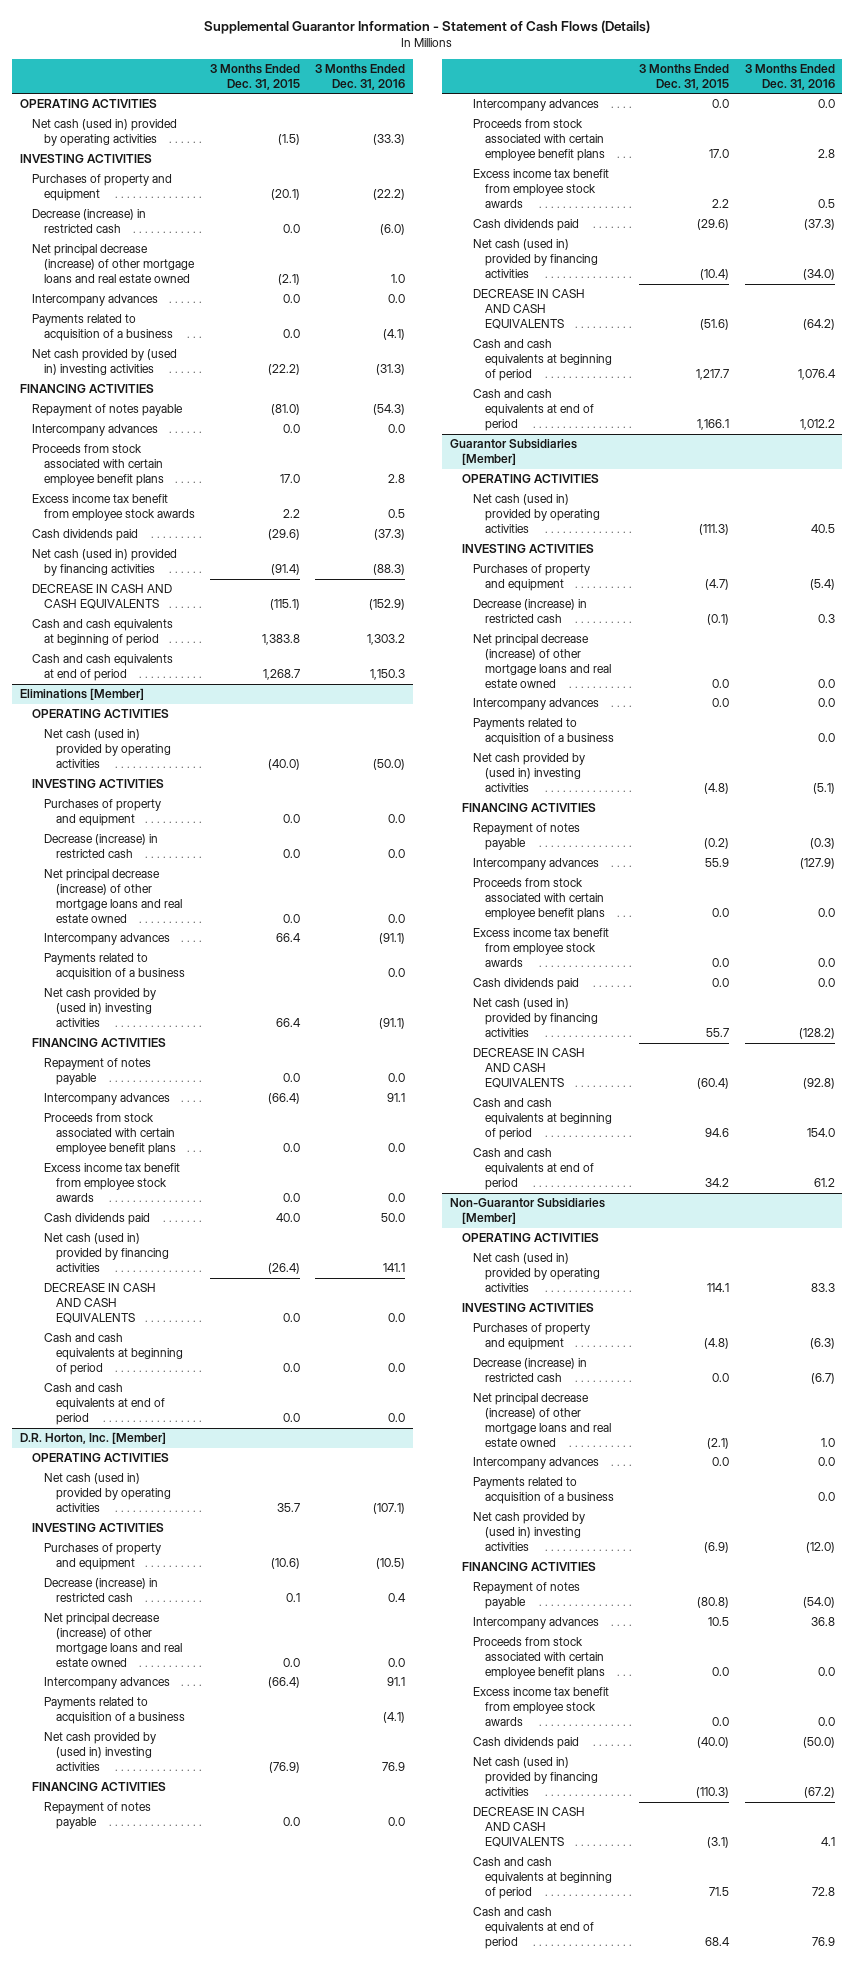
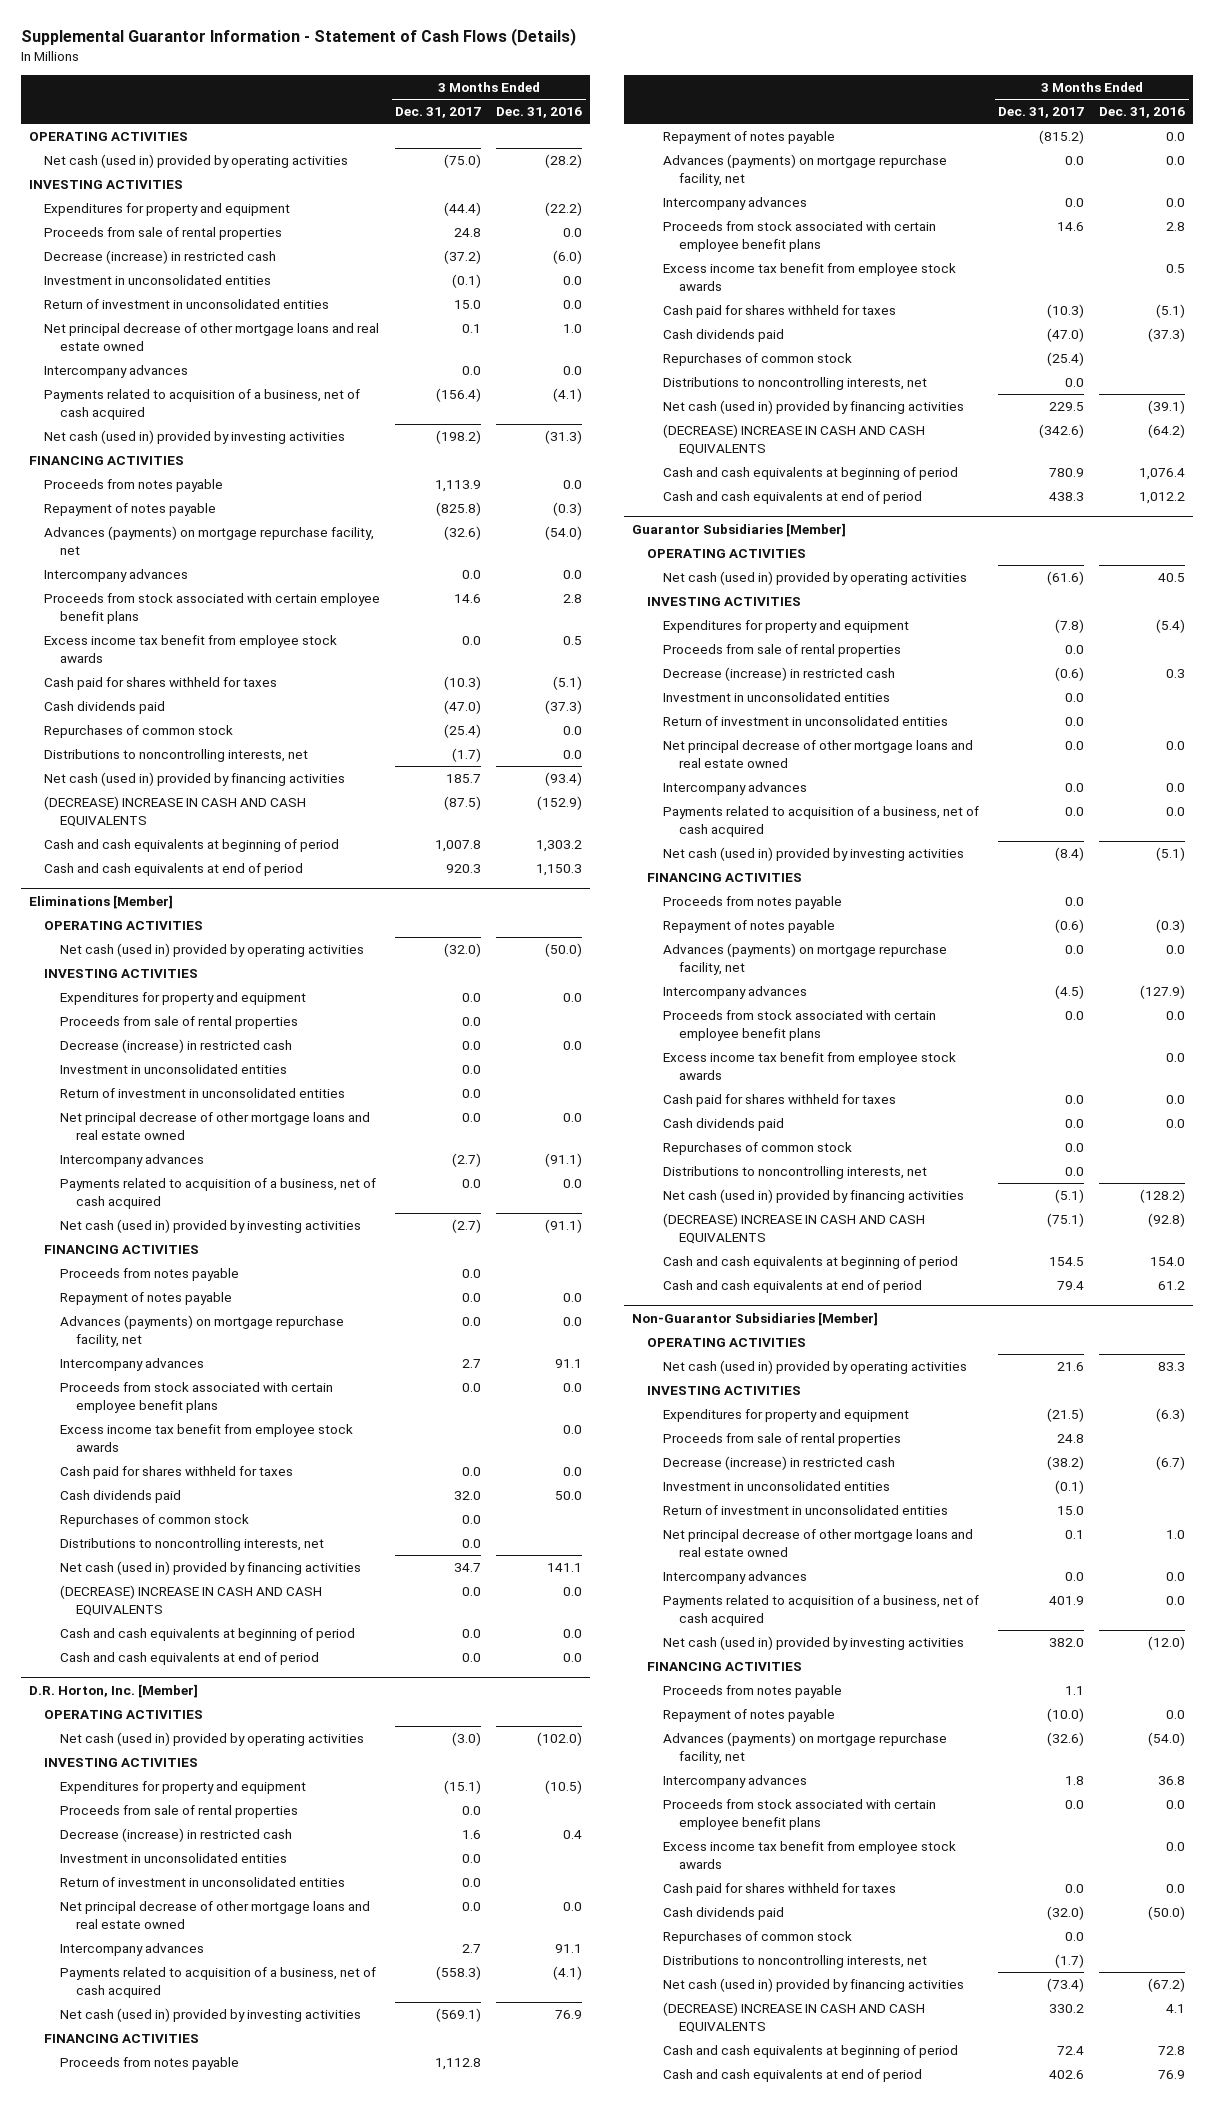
[209,63,300,90] 3 Months Ended Dec. 31, 2015 -> none
none -> [395,107,482,119] Dec. 31, 2017
[373,134,406,146] (33.3) -> [545,154,583,169] (28.2)
[31,174,172,202] Purchases of property and equipment -> [44,203,291,217] Expenditures for property and equipment
none -> [44,227,283,241] Proceeds from sale of rental properties
none -> [44,275,272,286] Investment in unconsolidated entities
none -> [44,299,330,310] Return of investment in unconsolidated entities
[31,244,195,283] Net principal decrease (increase) of other mortgage loans and real estate owned -> [44,323,380,351] Net principal decrease of other mortgage loans and real estate owned
[31,314,173,342] Payments related to acquisition of a business -> [44,389,361,420] Payments related to acquisition of a business, net of cash acquired
[31,349,177,376] Net cash provided by (used in) investing activities -> [44,430,346,445] Net cash (used in) provided by investing activities
none -> [44,479,224,493] Proceeds from notes payable
[373,404,406,416] (54.3) -> [553,502,583,517] (0.3)
none -> [44,526,375,555] Advances (payments) on mortgage repurchase facility, net
none -> [44,677,278,691] Cash paid for shares withheld for taxes
none -> [44,725,234,739] Repurchases of common stock
none -> [44,749,309,763] Distributions to noncontrolling interests, net
[373,564,406,576] (88.3) -> [545,772,583,787] (93.4)
[31,584,172,610] DECREASE IN CASH AND CASH EQUIVALENTS -> [44,796,307,827] (DECREASE) INCREASE IN CASH AND CASH EQUIVALENTS
[43,799,161,827] Purchases of property and equipment -> [60,992,307,1006] Expenditures for property and equipment
none -> [60,1016,299,1030] Proceeds from sale of rental properties
none -> [60,1064,288,1075] Investment in unconsolidated entities
none -> [60,1088,346,1099] Return of investment in unconsolidated entities
[43,869,182,923] Net principal decrease (increase) of other mortgage loans and real estate owned -> [60,1112,371,1140] Net principal decrease of other mortgage loans and real estate owned
[43,953,185,981] Payments related to acquisition of a business -> [60,1178,377,1209] Payments related to acquisition of a business, net of cash acquired
[43,988,156,1027] Net cash provided by (used in) investing activities -> [60,1219,362,1234] Net cash (used in) provided by investing activities
none -> [60,1268,240,1282] Proceeds from notes payable
none -> [60,1315,345,1347] Advances (payments) on mortgage repurchase facility, net
none -> [60,1466,294,1480] Cash paid for shares withheld for taxes
none -> [60,1514,250,1528] Repurchases of common stock
none -> [60,1538,325,1552] Distributions to noncontrolling interests, net
[43,1283,156,1323] DECREASE IN CASH AND CASH EQUIVALENTS -> [60,1585,323,1616] (DECREASE) INCREASE IN CASH AND CASH EQUIVALENTS
[373,1502,406,1514] (107.1) -> [537,1732,583,1747] (102.0)
[43,1543,161,1571] Purchases of property and equipment -> [60,1781,307,1795] Expenditures for property and equipment
none -> [60,1805,299,1819] Proceeds from sale of rental properties
none -> [60,1853,288,1864] Investment in unconsolidated entities
none -> [60,1877,346,1888] Return of investment in unconsolidated entities
[43,1613,182,1667] Net principal decrease (increase) of other mortgage loans and real estate owned -> [60,1901,371,1929] Net principal decrease of other mortgage loans and real estate owned
[43,1697,185,1725] Payments related to acquisition of a business -> [60,1967,377,1998] Payments related to acquisition of a business, net of cash acquired
[43,1732,156,1771] Net cash provided by (used in) investing activities -> [60,2008,362,2023] Net cash (used in) provided by investing activities
none -> [60,2057,240,2071] Proceeds from notes payable
none -> [663,154,948,186] Advances (payments) on mortgage repurchase facility, net
none -> [663,305,897,319] Cash paid for shares withheld for taxes
none -> [663,353,853,367] Repurchases of common stock
none -> [663,377,928,391] Distributions to noncontrolling interests, net
[802,268,835,280] (34.0) -> [1148,400,1186,415] (39.1)
[473,289,586,329] DECREASE IN CASH AND CASH EQUIVALENTS -> [663,424,926,455] (DECREASE) INCREASE IN CASH AND CASH EQUIVALENTS
[473,564,591,592] Purchases of property and equipment -> [663,620,910,634] Expenditures for property and equipment
none -> [663,644,902,658] Proceeds from sale of rental properties
none -> [663,692,891,703] Investment in unconsolidated entities
none -> [663,716,949,727] Return of investment in unconsolidated entities
[473,634,612,688] Net principal decrease (increase) of other mortgage loans and real estate owned -> [663,740,974,768] Net principal decrease of other mortgage loans and real estate owned
[473,718,615,746] Payments related to acquisition of a business -> [663,806,980,837] Payments related to acquisition of a business, net of cash acquired
[473,753,586,792] Net cash provided by (used in) investing activities -> [663,847,965,862] Net cash (used in) provided by investing activities
none -> [663,896,843,910] Proceeds from notes payable
none -> [663,943,948,975] Advances (payments) on mortgage repurchase facility, net
none -> [663,1094,897,1108] Cash paid for shares withheld for taxes
none -> [663,1142,853,1156] Repurchases of common stock
none -> [663,1166,928,1180] Distributions to noncontrolling interests, net
[473,1048,586,1088] DECREASE IN CASH AND CASH EQUIVALENTS -> [663,1213,926,1244] (DECREASE) INCREASE IN CASH AND CASH EQUIVALENTS
[473,1323,591,1351] Purchases of property and equipment -> [663,1409,910,1423] Expenditures for property and equipment
none -> [663,1433,902,1447] Proceeds from sale of rental properties
none -> [663,1481,891,1492] Investment in unconsolidated entities
none -> [663,1505,949,1516] Return of investment in unconsolidated entities
[473,1393,612,1447] Net principal decrease (increase) of other mortgage loans and real estate owned -> [663,1529,974,1557] Net principal decrease of other mortgage loans and real estate owned
[473,1477,615,1505] Payments related to acquisition of a business -> [663,1595,980,1626] Payments related to acquisition of a business, net of cash acquired
[473,1512,586,1551] Net cash provided by (used in) investing activities -> [663,1636,965,1651] Net cash (used in) provided by investing activities
none -> [663,1685,843,1699] Proceeds from notes payable
[802,1597,835,1609] (54.0) -> [1166,1710,1186,1720] 0.0
none -> [663,1732,948,1764] Advances (payments) on mortgage repurchase facility, net
none -> [663,1883,897,1897] Cash paid for shares withheld for taxes
none -> [663,1931,853,1945] Repurchases of common stock
none -> [663,1955,928,1969] Distributions to noncontrolling interests, net
[473,1807,586,1847] DECREASE IN CASH AND CASH EQUIVALENTS -> [663,2002,926,2033] (DECREASE) INCREASE IN CASH AND CASH EQUIVALENTS

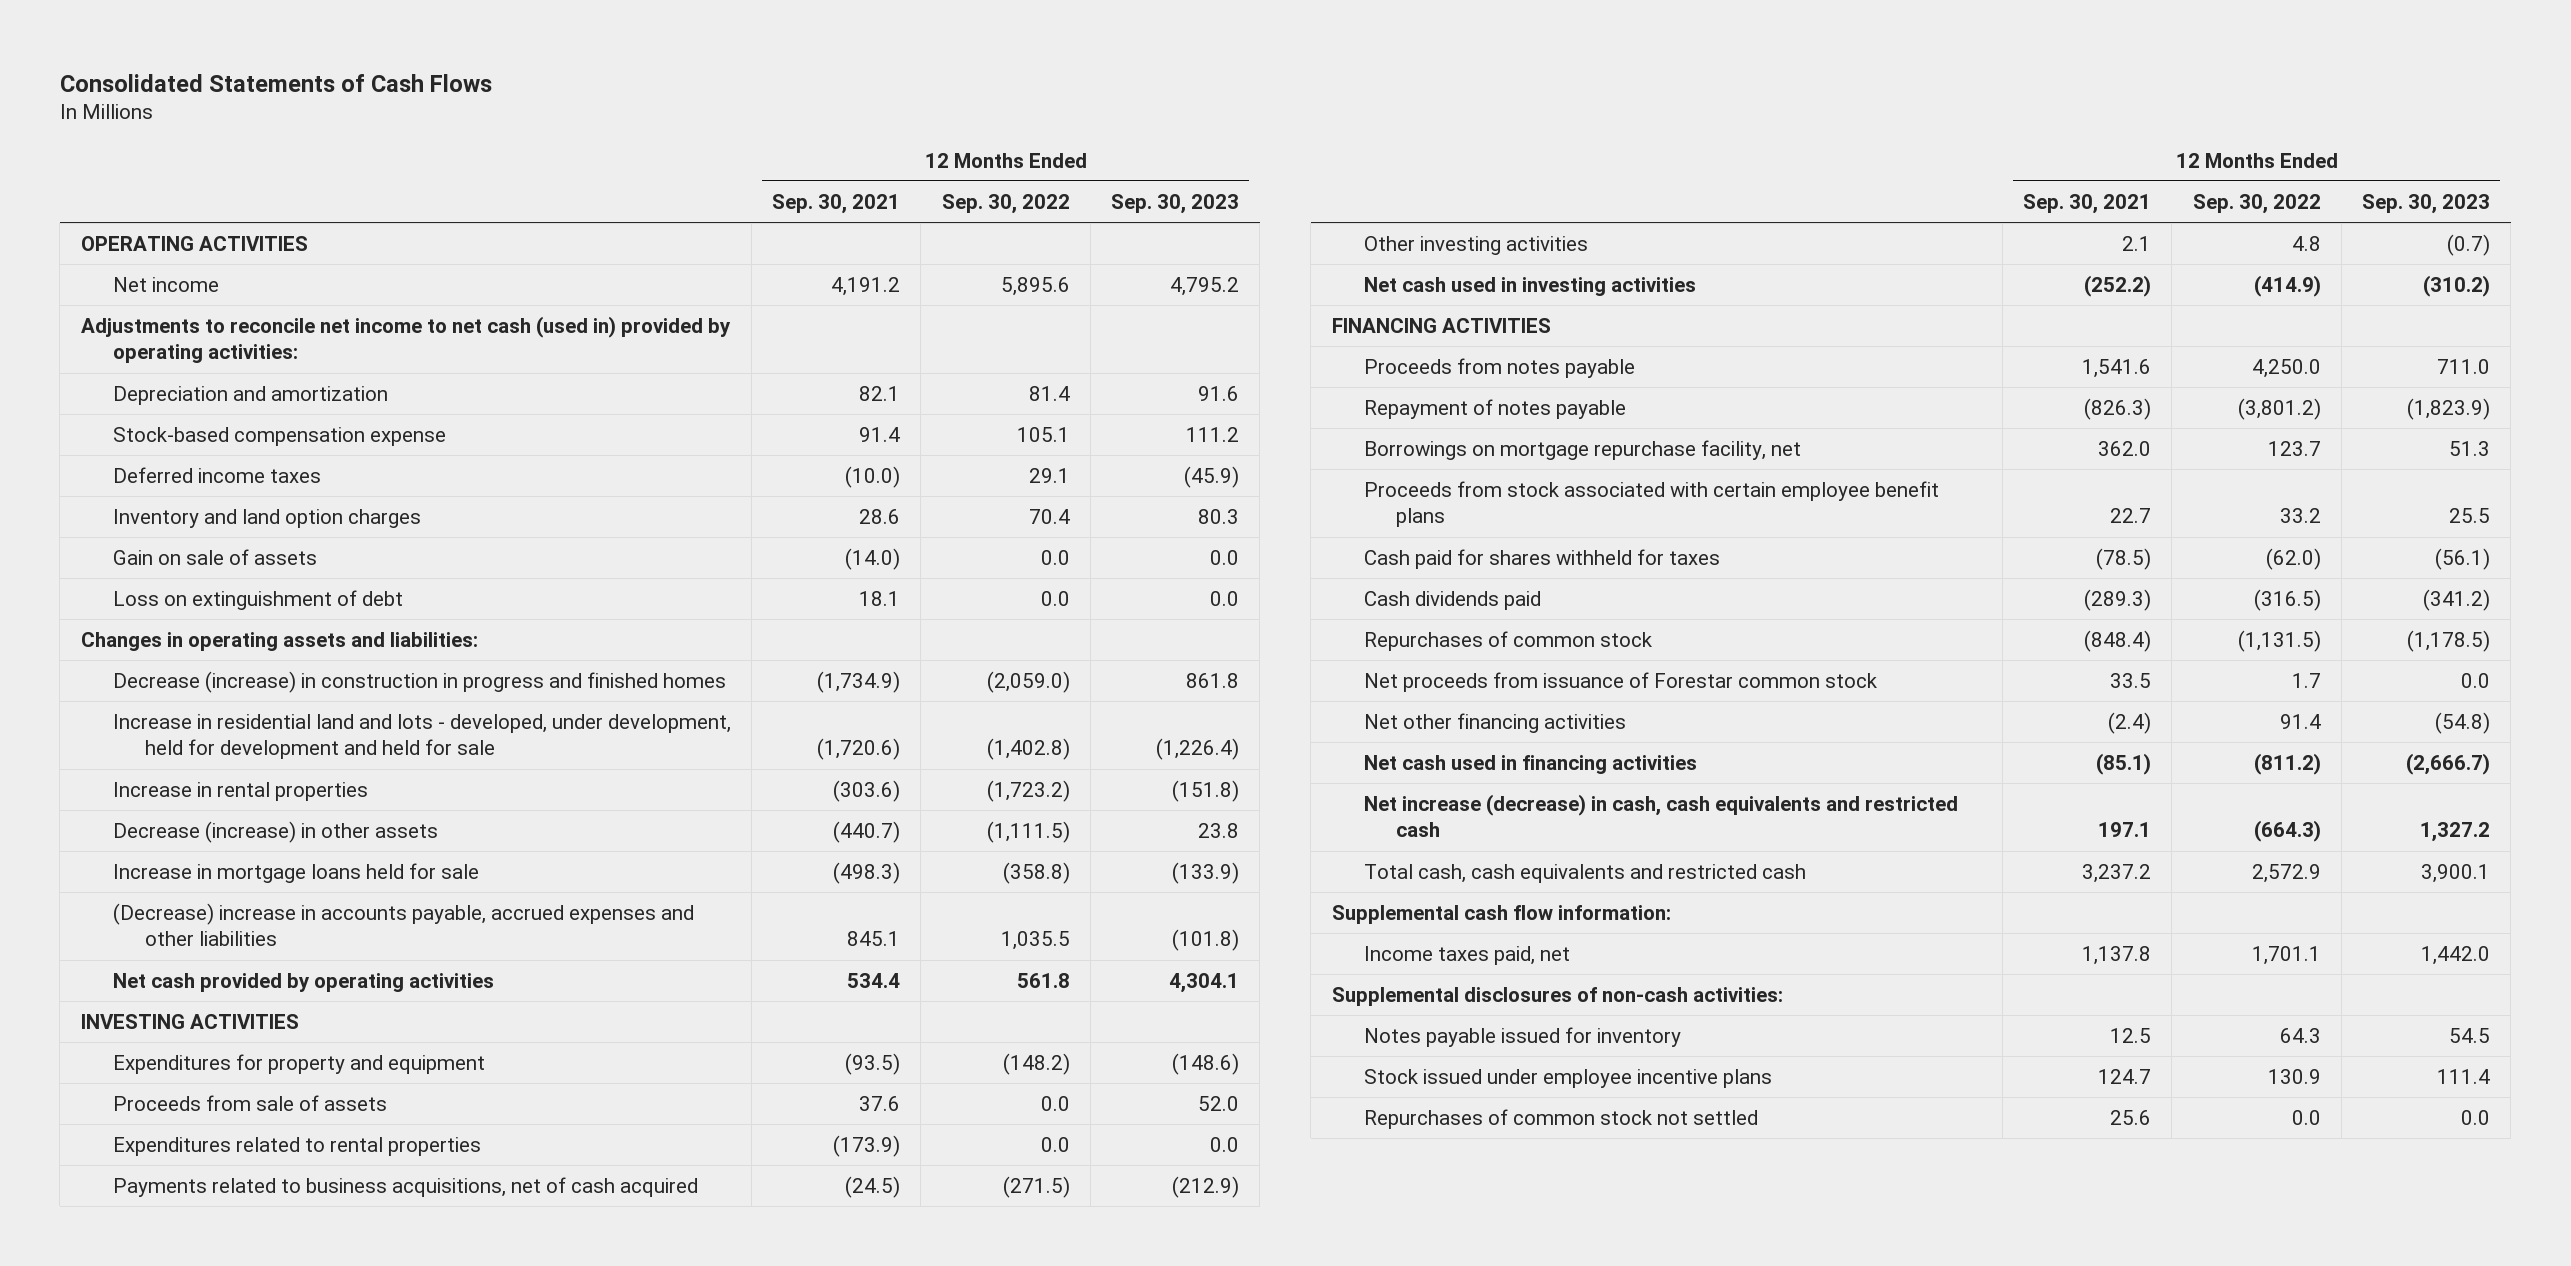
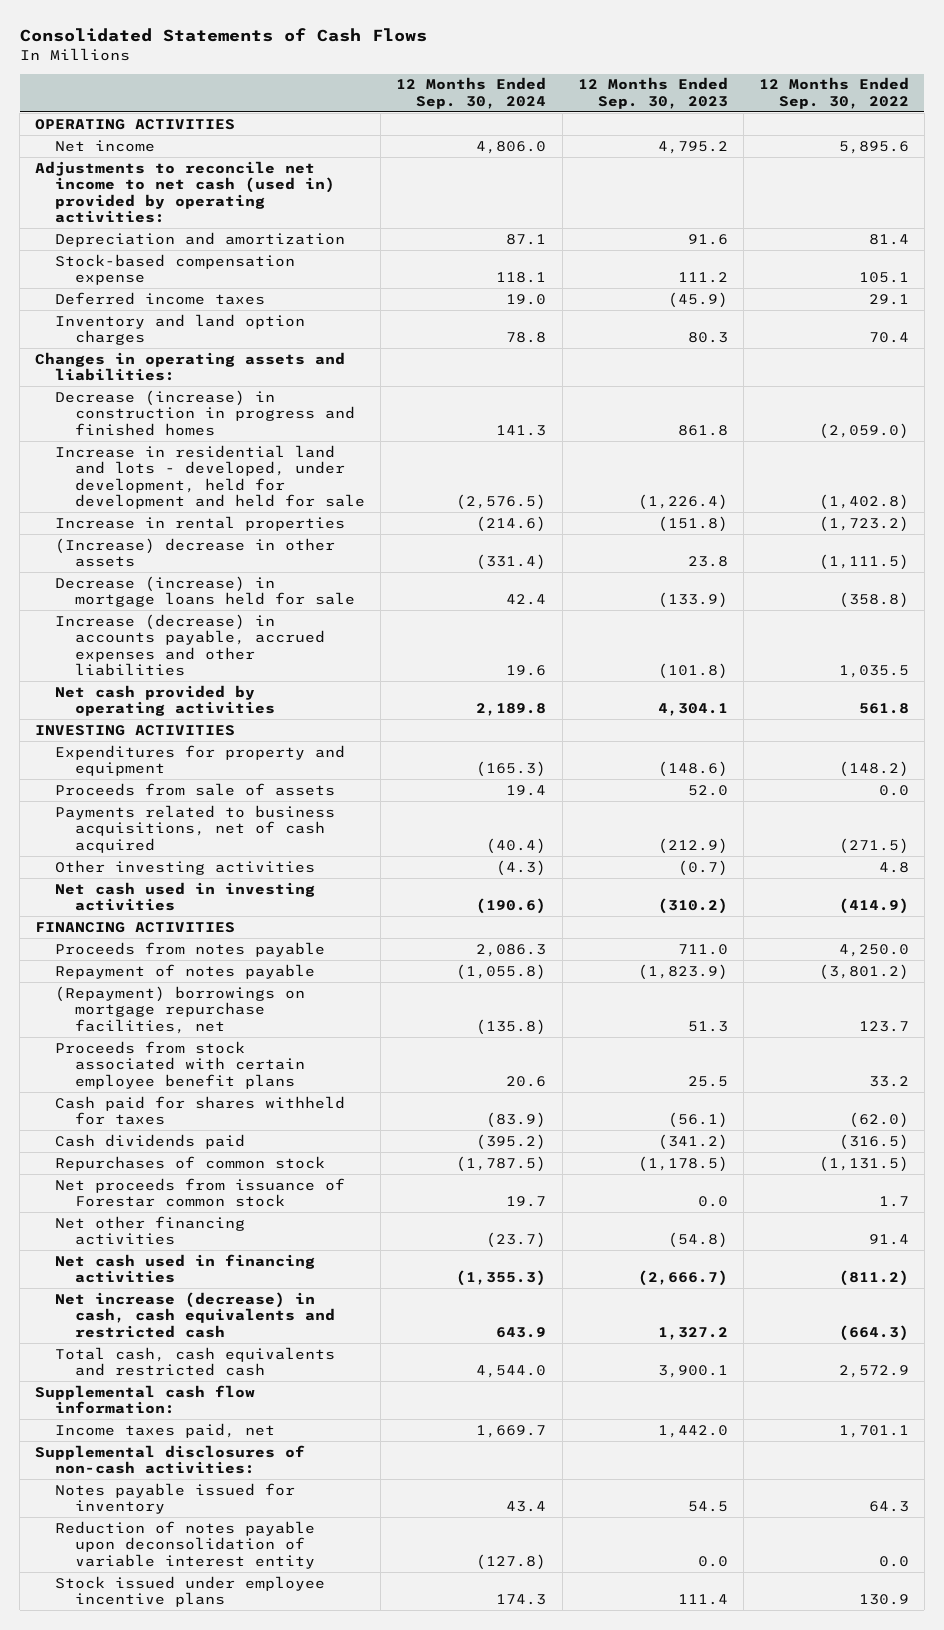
[772,193,901,214] Sep. 30, 2021 -> none
none -> [396,77,547,109] 12 Months Ended Sep. 30, 2024
[112,548,317,565] Gain on sale of assets -> none
[112,589,403,610] Loss on extinguishment of debt -> none
[112,820,438,843] Decrease (increase) in other assets -> [55,537,336,568] (Increase) decrease in other assets
[112,862,479,883] Increase in mortgage loans held for sale -> [55,575,356,608] Decrease (increase) in mortgage loans held for sale
[112,902,694,947] (Decrease) increase in accounts payable, accrued expenses and other liabilities -> [55,613,326,677] Increase (decrease) in accounts payable, accrued expenses and other liabilities
[112,1136,481,1156] Expenditures related to rental properties -> none
[1363,439,1801,460] Borrowings on mortgage repurchase facility, net -> [55,985,306,1034] (Repayment) borrowings on mortgage repurchase facilities, net
none -> [55,1520,316,1569] Reduction of notes payable upon deconsolidation of variable interest entity
[1363,1108,1758,1129] Repurchases of common stock not settled -> none

